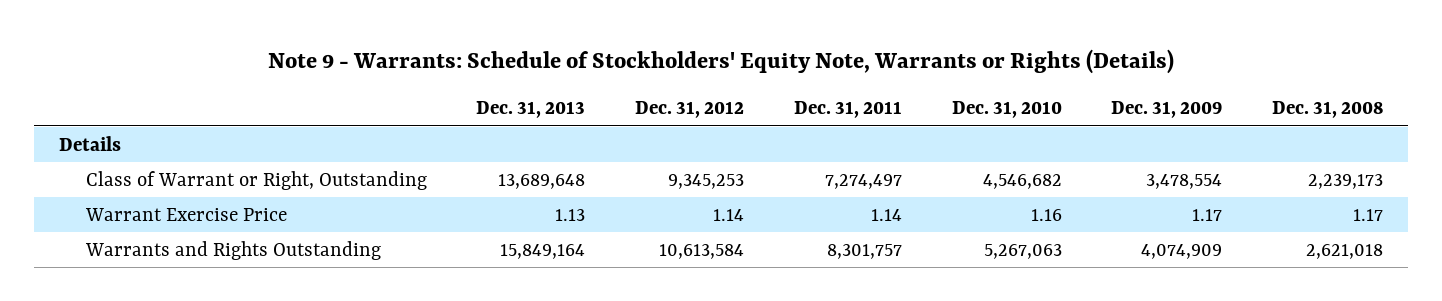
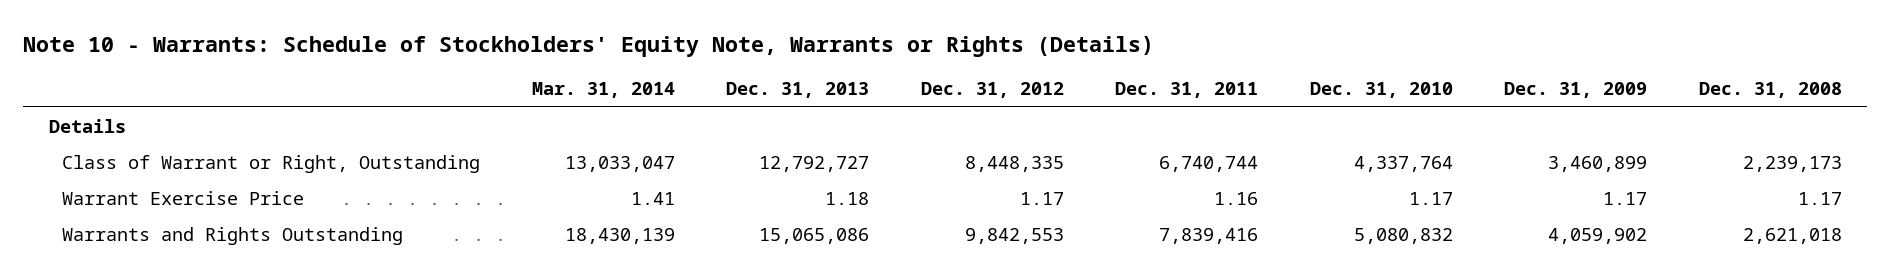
[267,49,1174,75] Note 9 - Warrants: Schedule of Stockholders' Equity Note, Warrants or Rights (Details) -> [23,36,1155,58] Note 10 - Warrants: Schedule of Stockholders' Equity Note, Warrants or Rights (Details)
none -> [531,82,675,99] Mar. 31, 2014
[498,174,586,190] 13,689,648 -> [759,155,870,172] 12,792,727
[668,174,745,190] 9,345,253 -> [964,155,1064,172] 8,448,335
[824,174,902,190] 7,274,497 -> [1159,155,1259,172] 6,740,744
[982,174,1062,190] 4,546,682 -> [1353,155,1453,172] 4,337,764
[1146,174,1223,190] 3,478,554 -> [1548,155,1648,172] 3,460,899
[555,209,586,222] 1.13 -> [825,191,870,205] 1.18
[713,209,745,222] 1.14 -> [1019,191,1064,205] 1.17
[870,209,902,222] 1.14 -> [1214,191,1259,205] 1.16
[1030,209,1062,222] 1.16 -> [1408,191,1453,205] 1.17
[500,244,586,260] 15,849,164 -> [759,227,870,244] 15,065,086
[659,244,745,260] 10,613,584 -> [964,227,1064,244] 9,842,553
[826,244,902,260] 8,301,757 -> [1159,227,1259,244] 7,839,416
[983,244,1062,260] 5,267,063 -> [1353,227,1453,244] 5,080,832
[1141,244,1223,260] 4,074,909 -> [1548,227,1648,244] 4,059,902

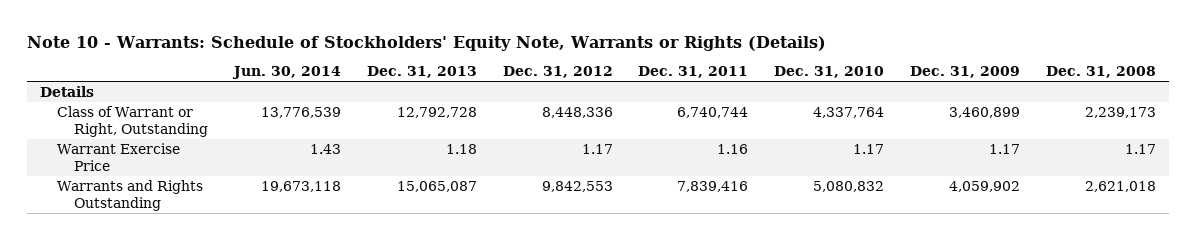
[531,82,675,99] Mar. 31, 2014 -> none
none -> [231,66,341,80] Jun. 30, 2014
[759,155,870,172] 12,792,727 -> [396,106,477,118] 12,792,728
[964,155,1064,172] 8,448,335 -> [541,106,613,118] 8,448,336
[759,227,870,244] 15,065,086 -> [396,180,477,192] 15,065,087

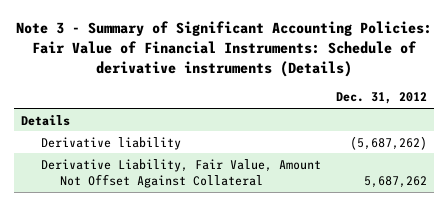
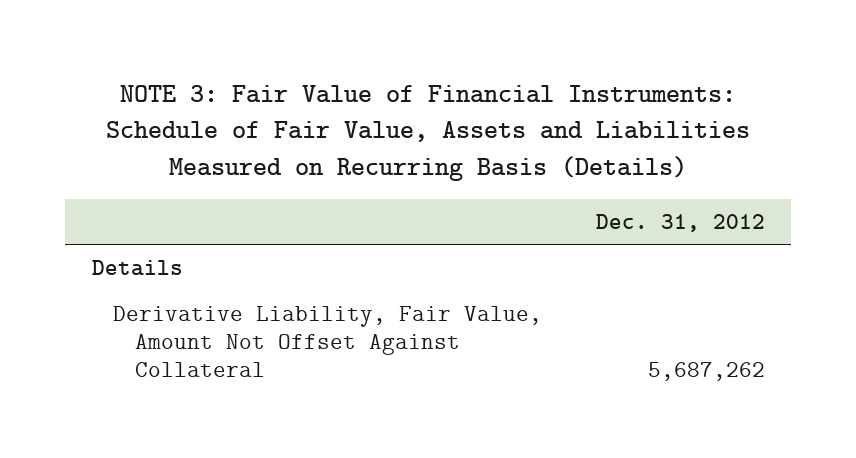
[15,21,432,77] Note 3 - Summary of Significant Accounting Policies: Fair Value of Financial Instruments: Schedule of derivative instruments (Details) -> [106,84,751,182] NOTE 3: Fair Value of Financial Instruments: Schedule of Fair Value, Assets and Liabilities Measured on Recurring Basis (Details)
[40,136,181,150] Derivative liability -> none

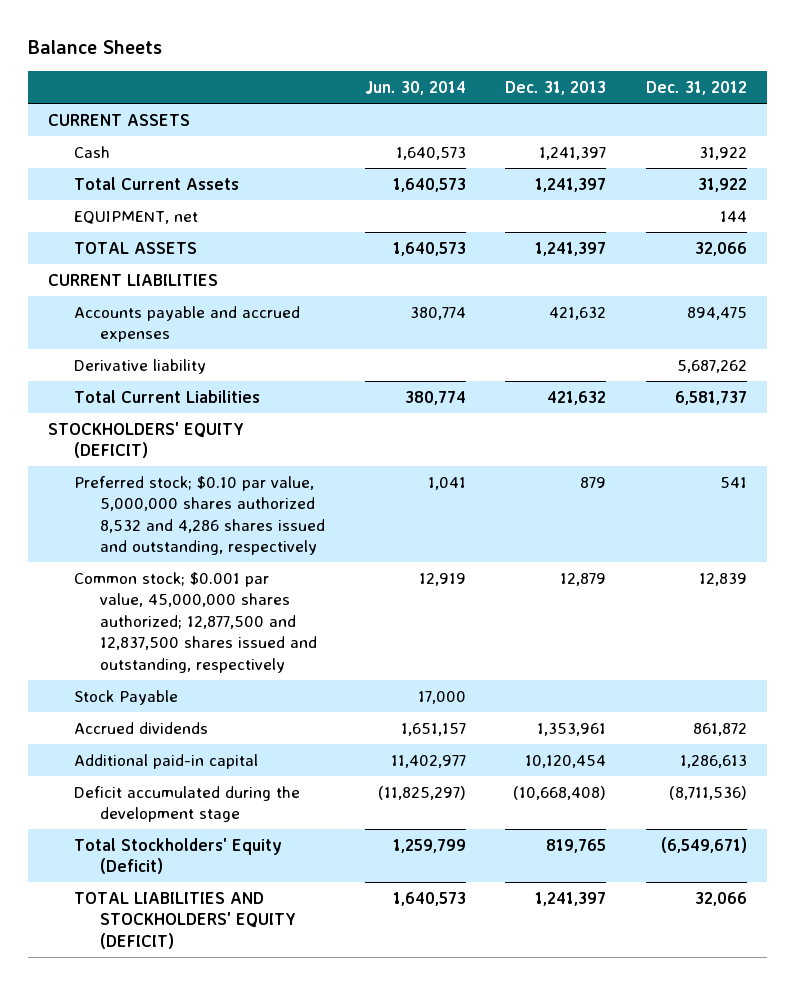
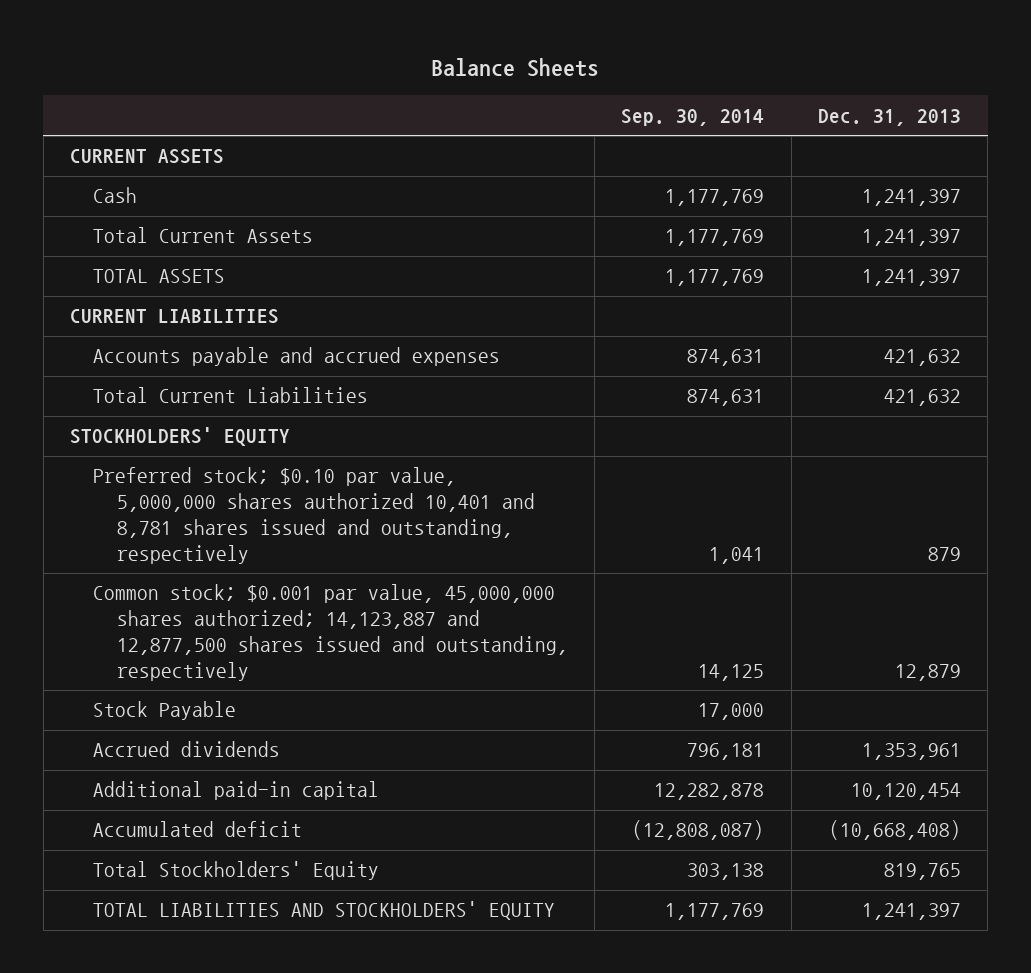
[364,80,466,95] Jun. 30, 2014 -> none
[645,80,747,95] Dec. 31, 2012 -> none
none -> [621,108,765,126] Sep. 30, 2014
[74,210,199,224] EQUIPMENT, net -> none
[74,358,207,374] Derivative liability -> none
[47,421,244,459] STOCKHOLDERS' EQUITY (DEFICIT) -> [69,427,290,447] STOCKHOLDERS' EQUITY
[74,475,326,556] Preferred stock; $0.10 par value, 5,000,000 shares authorized 8,532 and 4,286 shares issued and outstanding, respectively -> [93,467,535,564] Preferred stock; $0.10 par value, 5,000,000 shares authorized 10,401 and 8,781 shares issued and outstanding, respectively
[74,571,318,673] Common stock; $0.001 par value, 45,000,000 shares authorized; 12,877,500 and 12,837,500 shares issued and outstanding, respectively -> [93,584,568,681] Common stock; $0.001 par value, 45,000,000 shares authorized; 14,123,887 and 12,877,500 shares issued and outstanding, respectively
[74,785,301,823] Deficit accumulated during the development stage -> [93,821,303,838] Accumulated deficit
[74,837,283,875] Total Stockholders' Equity (Deficit) -> [93,861,380,881] Total Stockholders' Equity
[74,891,297,949] TOTAL LIABILITIES AND STOCKHOLDERS' EQUITY (DEFICIT) -> [93,901,556,921] TOTAL LIABILITIES AND STOCKHOLDERS' EQUITY

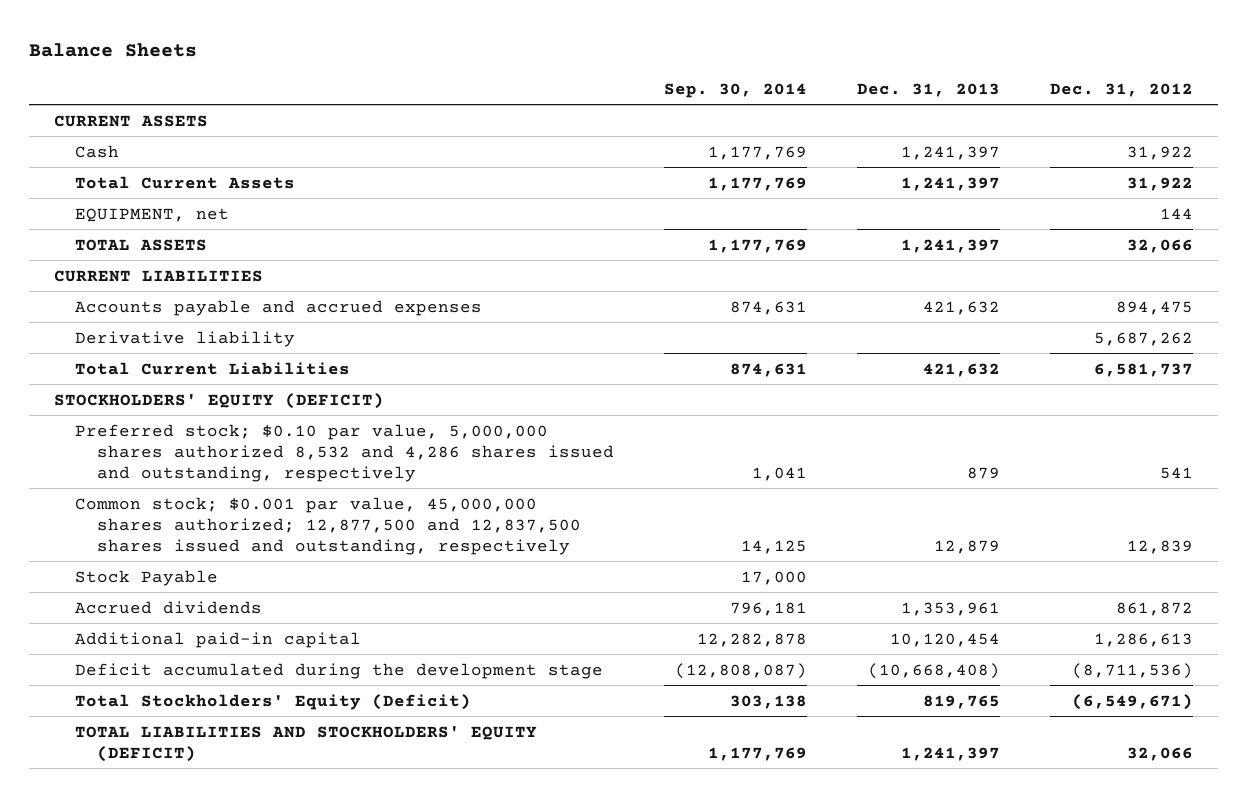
none -> [1050,82,1194,97] Dec. 31, 2012
none -> [75,207,230,222] EQUIPMENT, net
none -> [75,330,296,347] Derivative liability
[69,427,290,447] STOCKHOLDERS' EQUITY -> [53,392,384,409] STOCKHOLDERS' EQUITY (DEFICIT)
[93,467,535,564] Preferred stock; $0.10 par value, 5,000,000 shares authorized 10,401 and 8,781 shares issued and outstanding, respectively -> [75,423,614,482] Preferred stock; $0.10 par value, 5,000,000 shares authorized 8,532 and 4,286 shares issued and outstanding, respectively
[93,584,568,681] Common stock; $0.001 par value, 45,000,000 shares authorized; 14,123,887 and 12,877,500 shares issued and outstanding, respectively -> [75,496,581,555] Common stock; $0.001 par value, 45,000,000 shares authorized; 12,877,500 and 12,837,500 shares issued and outstanding, respectively
[93,821,303,838] Accumulated deficit -> [75,662,604,679] Deficit accumulated during the development stage
[93,861,380,881] Total Stockholders' Equity -> [75,693,472,710] Total Stockholders' Equity (Deficit)
[93,901,556,921] TOTAL LIABILITIES AND STOCKHOLDERS' EQUITY -> [75,725,538,762] TOTAL LIABILITIES AND STOCKHOLDERS' EQUITY (DEFICIT)

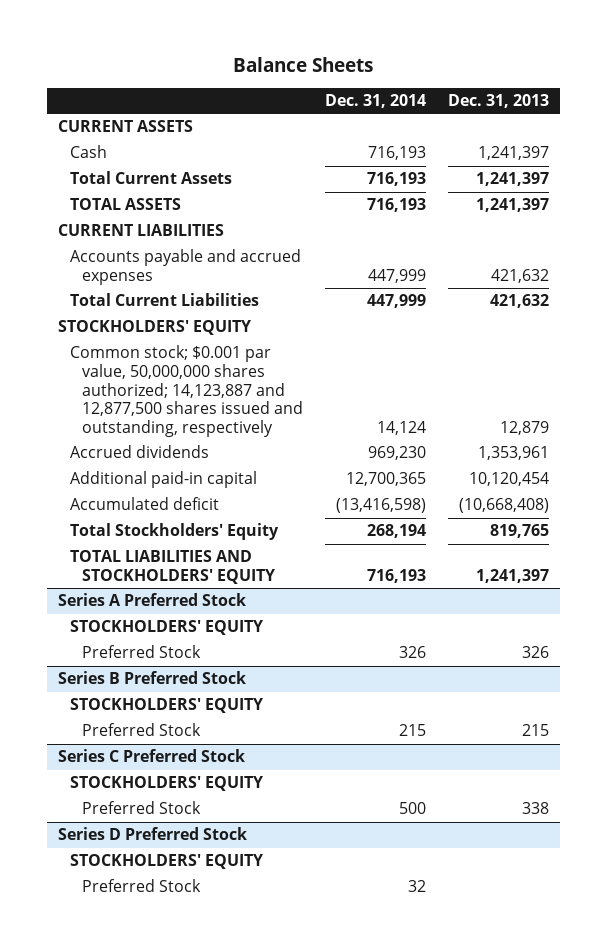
[664,82,808,98] Sep. 30, 2014 -> none
[1050,82,1194,97] Dec. 31, 2012 -> none
none -> [324,94,426,109] Dec. 31, 2014
[75,207,230,222] EQUIPMENT, net -> none
[75,330,296,347] Derivative liability -> none
[75,423,614,482] Preferred stock; $0.10 par value, 5,000,000 shares authorized 8,532 and 4,286 shares issued and outstanding, respectively -> none
[75,569,219,586] Stock Payable -> none
[53,392,384,409] STOCKHOLDERS' EQUITY (DEFICIT) -> [57,320,251,336] STOCKHOLDERS' EQUITY
[75,496,581,555] Common stock; $0.001 par value, 45,000,000 shares authorized; 12,877,500 and 12,837,500 shares issued and outstanding, respectively -> [69,345,303,437] Common stock; $0.001 par value, 50,000,000 shares authorized; 14,123,887 and 12,877,500 shares issued and outstanding, respectively
[75,662,604,679] Deficit accumulated during the development stage -> [69,497,219,511] Accumulated deficit
[75,693,472,710] Total Stockholders' Equity (Deficit) -> [69,523,279,541] Total Stockholders' Equity
[75,725,538,762] TOTAL LIABILITIES AND STOCKHOLDERS' EQUITY (DEFICIT) -> [69,550,275,584] TOTAL LIABILITIES AND STOCKHOLDERS' EQUITY
none -> [57,593,246,607] Series A Preferred Stock
none -> [69,620,263,636] STOCKHOLDERS' EQUITY
none -> [81,645,201,659] Preferred Stock
none -> [57,671,246,685] Series B Preferred Stock
none -> [69,698,263,714] STOCKHOLDERS' EQUITY
none -> [81,723,201,737] Preferred Stock
none -> [57,749,245,763] Series C Preferred Stock
none -> [69,776,263,792] STOCKHOLDERS' EQUITY
none -> [81,801,201,815] Preferred Stock
none -> [57,827,247,841] Series D Preferred Stock
none -> [69,854,263,870] STOCKHOLDERS' EQUITY
none -> [81,879,201,893] Preferred Stock

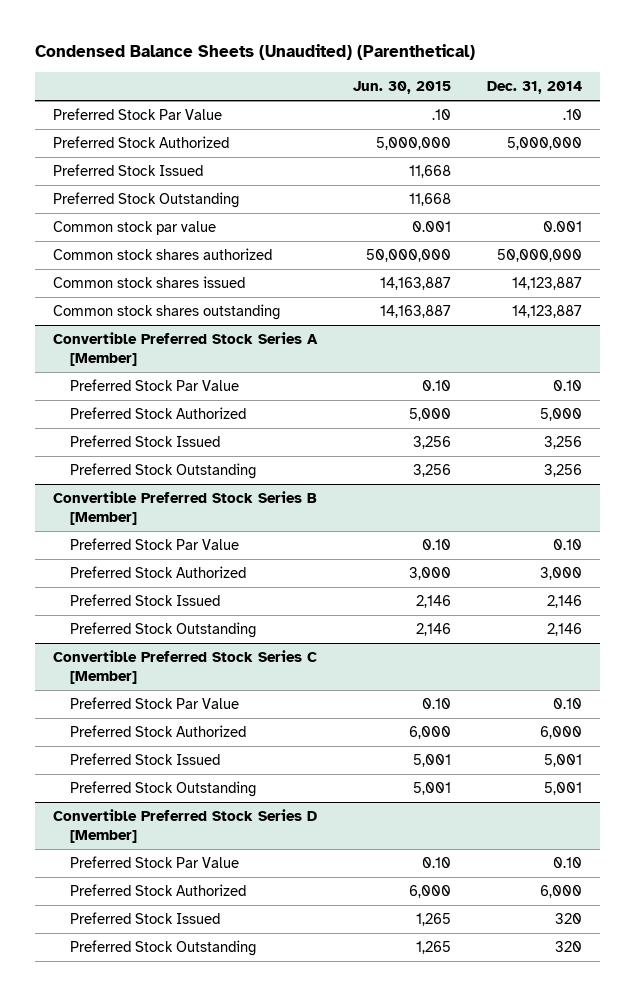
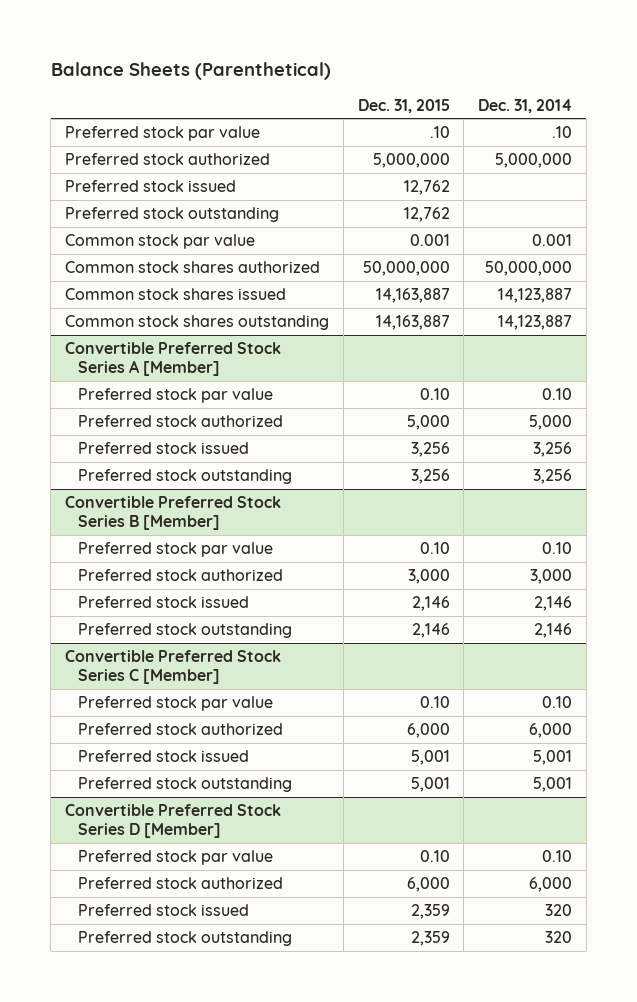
[34,44,475,61] Condensed Balance Sheets (Unaudited) (Parenthetical) -> [50,61,331,80] Balance Sheets (Parenthetical)
[352,81,451,95] Jun. 30, 2015 -> none
none -> [357,98,450,113] Dec. 31, 2015
[52,108,222,121] Preferred Stock Par Value -> [65,126,261,142] Preferred stock par value
[52,136,229,149] Preferred Stock Authorized -> [65,153,271,166] Preferred stock authorized
[52,164,203,177] Preferred Stock Issued -> [65,180,237,193] Preferred stock issued
[52,192,239,209] Preferred Stock Outstanding -> [65,207,280,223] Preferred stock outstanding
[70,379,240,392] Preferred Stock Par Value -> [78,388,274,404] Preferred stock par value
[70,407,247,420] Preferred Stock Authorized -> [78,415,284,428] Preferred stock authorized
[70,435,221,448] Preferred Stock Issued -> [78,442,250,455] Preferred stock issued
[70,463,257,480] Preferred Stock Outstanding -> [78,469,293,485] Preferred stock outstanding
[70,538,240,551] Preferred Stock Par Value -> [78,542,274,558] Preferred stock par value
[70,566,247,579] Preferred Stock Authorized -> [78,569,284,582] Preferred stock authorized
[70,594,221,607] Preferred Stock Issued -> [78,596,250,609] Preferred stock issued
[70,622,257,639] Preferred Stock Outstanding -> [78,623,293,639] Preferred stock outstanding
[70,697,240,710] Preferred Stock Par Value -> [78,696,274,712] Preferred stock par value
[70,725,247,738] Preferred Stock Authorized -> [78,723,284,736] Preferred stock authorized
[70,753,221,766] Preferred Stock Issued -> [78,750,250,763] Preferred stock issued
[70,781,257,798] Preferred Stock Outstanding -> [78,777,293,793] Preferred stock outstanding
[70,856,240,869] Preferred Stock Par Value -> [78,850,274,866] Preferred stock par value
[70,884,247,897] Preferred Stock Authorized -> [78,877,284,890] Preferred stock authorized
[70,912,221,925] Preferred Stock Issued -> [78,904,250,917] Preferred stock issued
[70,940,257,957] Preferred Stock Outstanding -> [78,931,293,947] Preferred stock outstanding

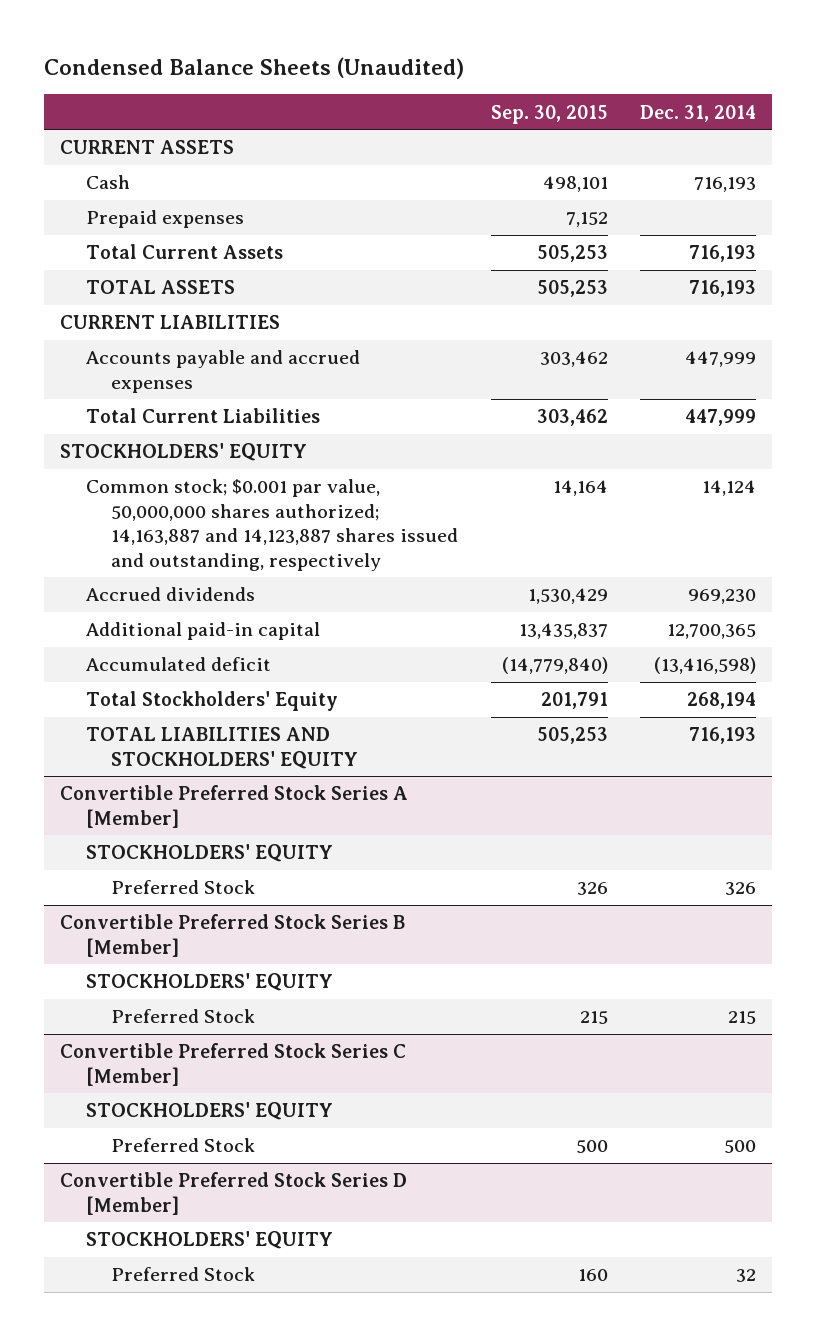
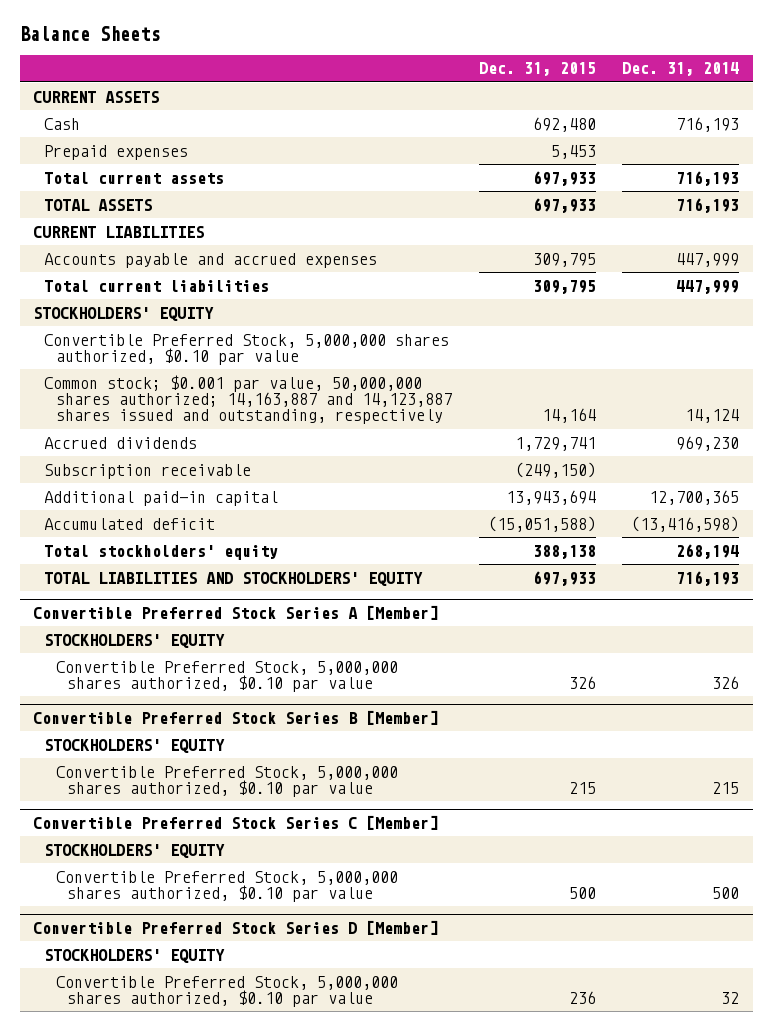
[44,56,465,79] Condensed Balance Sheets (Unaudited) -> [19,25,160,41] Balance Sheets
[490,104,608,124] Sep. 30, 2015 -> none
none -> [478,62,596,77] Dec. 31, 2015
[85,244,283,260] Total Current Assets -> [44,171,225,184] Total current assets
[85,408,320,424] Total Current Liabilities -> [44,279,270,292] Total current liabilities
none -> [44,333,450,366] Convertible Preferred Stock, 5,000,000 shares authorized, $0.10 par value
none -> [44,463,252,479] Subscription receivable
[85,691,338,712] Total Stockholders' Equity -> [44,544,279,560] Total stockholders' equity
[111,880,256,895] Preferred Stock -> [55,660,398,693] Convertible Preferred Stock, 5,000,000 shares authorized, $0.10 par value
[111,1009,256,1024] Preferred Stock -> [55,765,398,798] Convertible Preferred Stock, 5,000,000 shares authorized, $0.10 par value
[111,1138,256,1153] Preferred Stock -> [55,870,398,903] Convertible Preferred Stock, 5,000,000 shares authorized, $0.10 par value
[111,1267,256,1282] Preferred Stock -> [55,975,398,1008] Convertible Preferred Stock, 5,000,000 shares authorized, $0.10 par value

